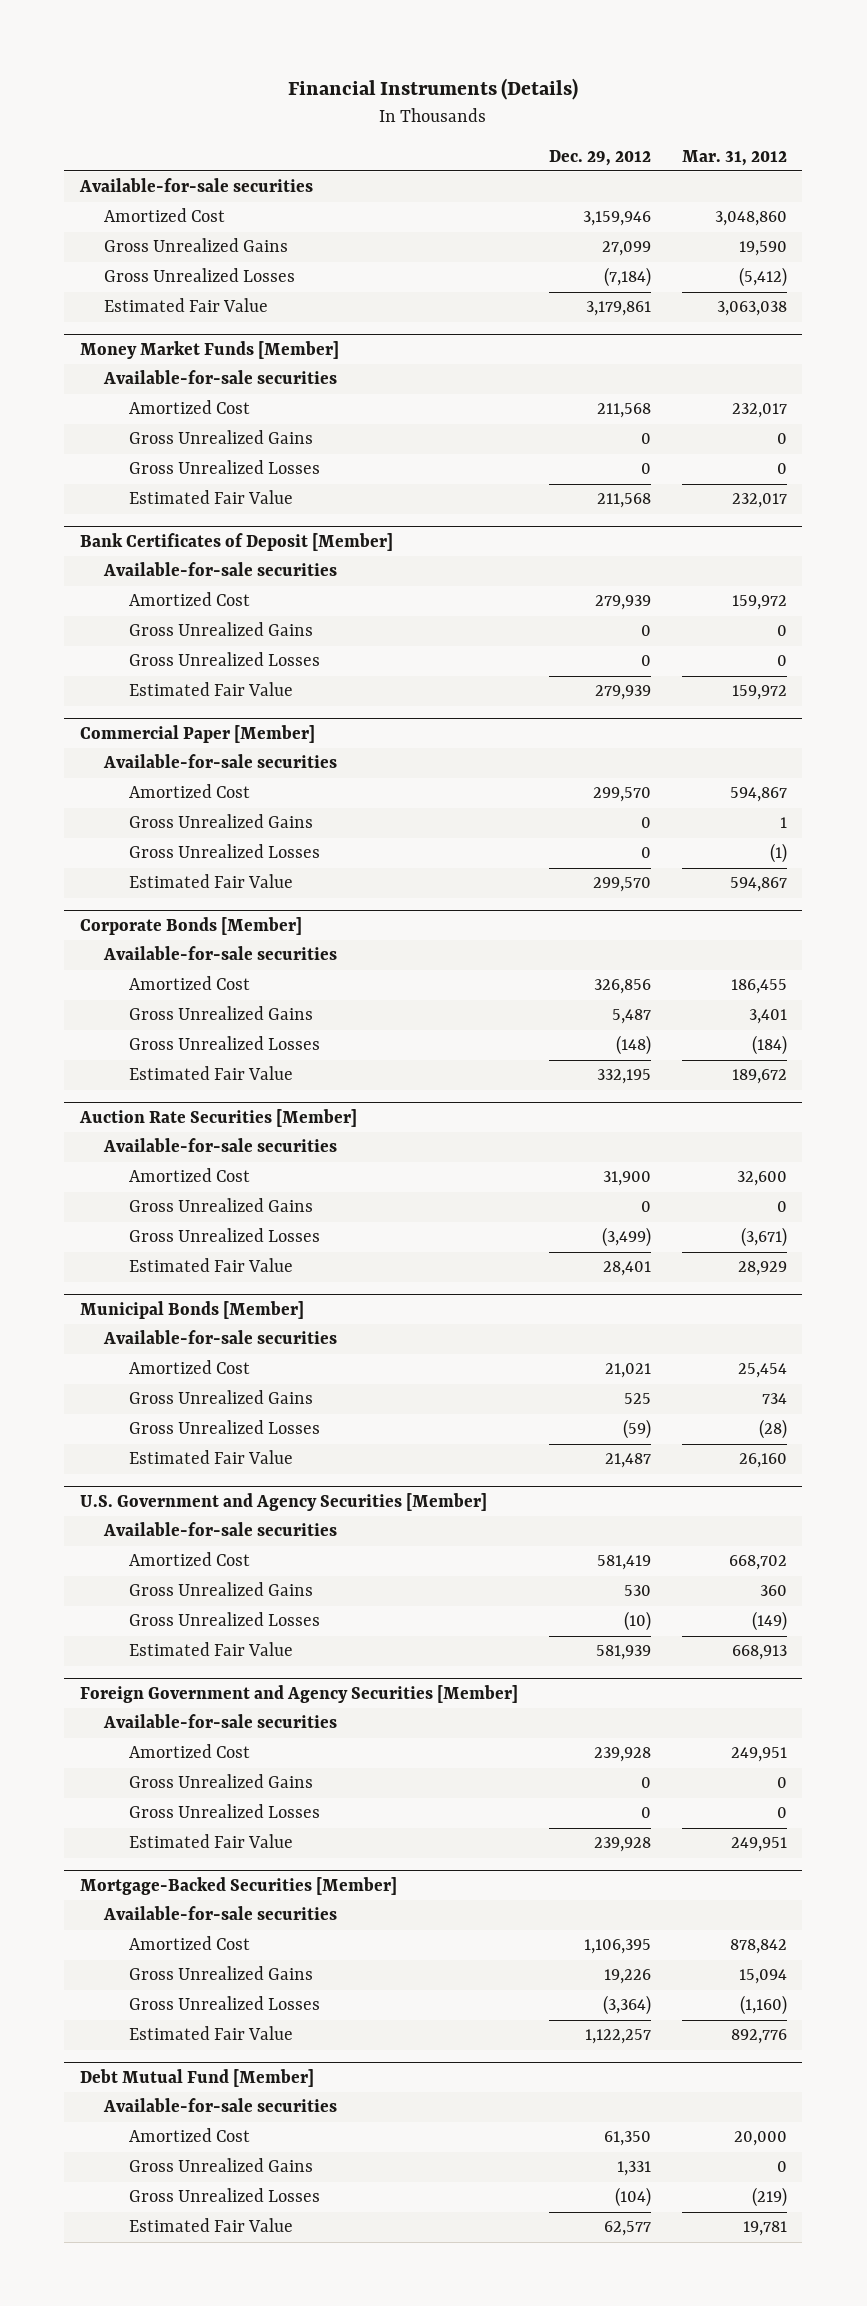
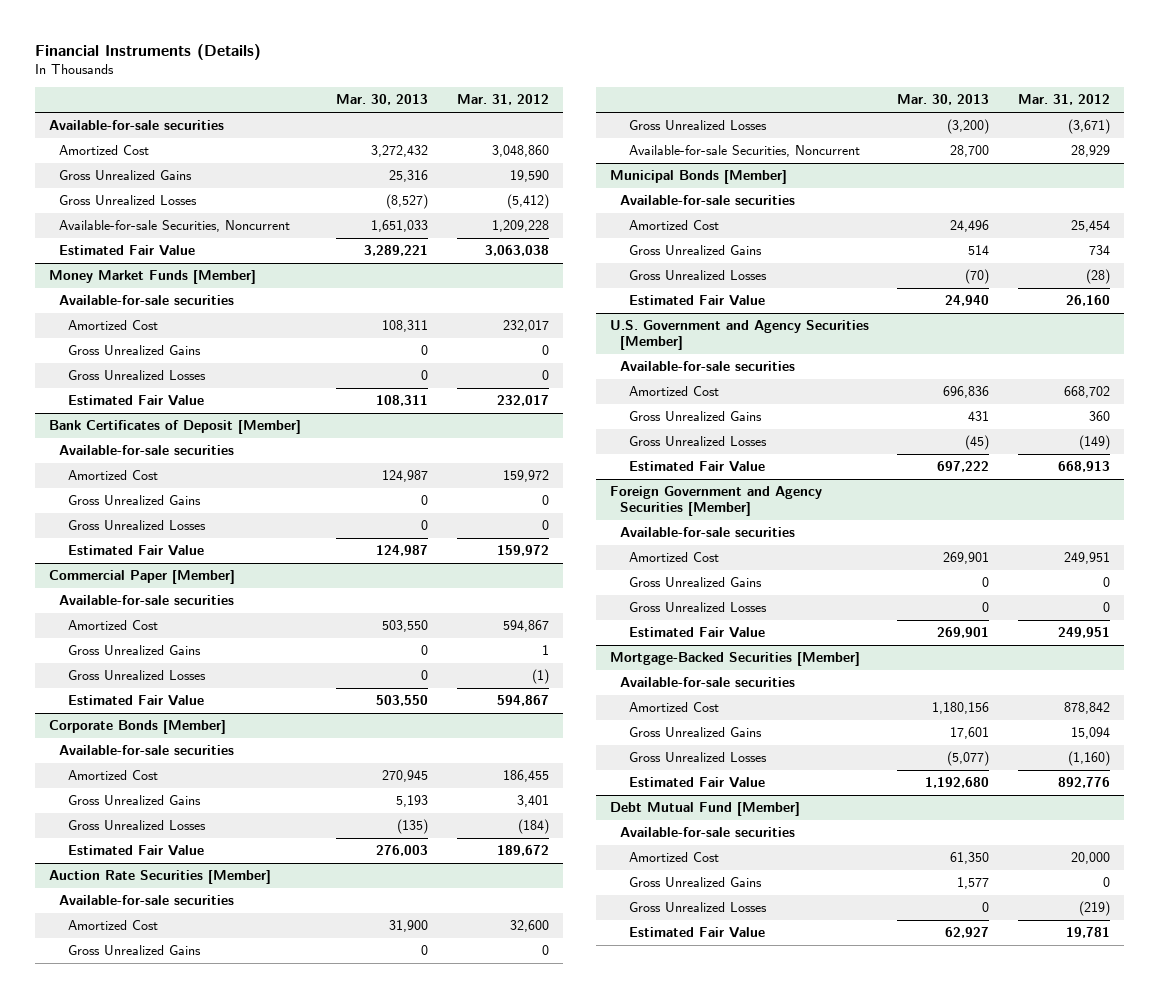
[548,149,651,166] Dec. 29, 2012 -> none
none -> [336,94,429,106] Mar. 30, 2013
none -> [58,220,290,233] Available-for-sale Securities, Noncurrent
[128,1258,293,1273] Estimated Fair Value -> [628,145,860,158] Available-for-sale Securities, Noncurrent

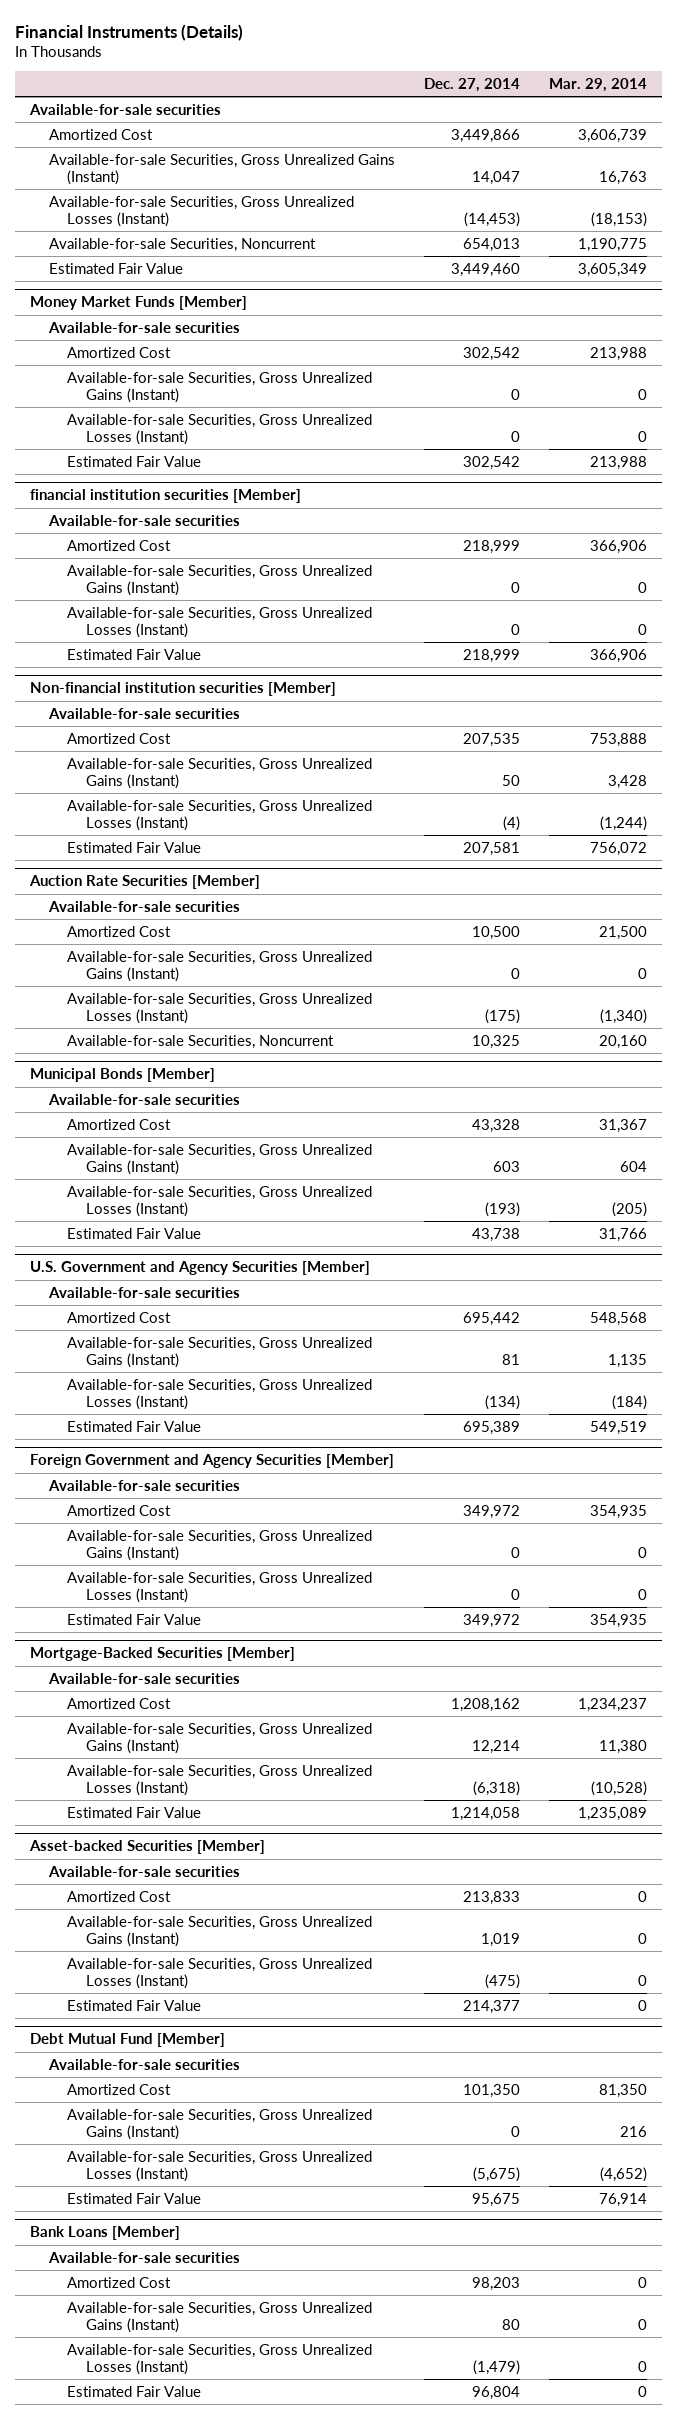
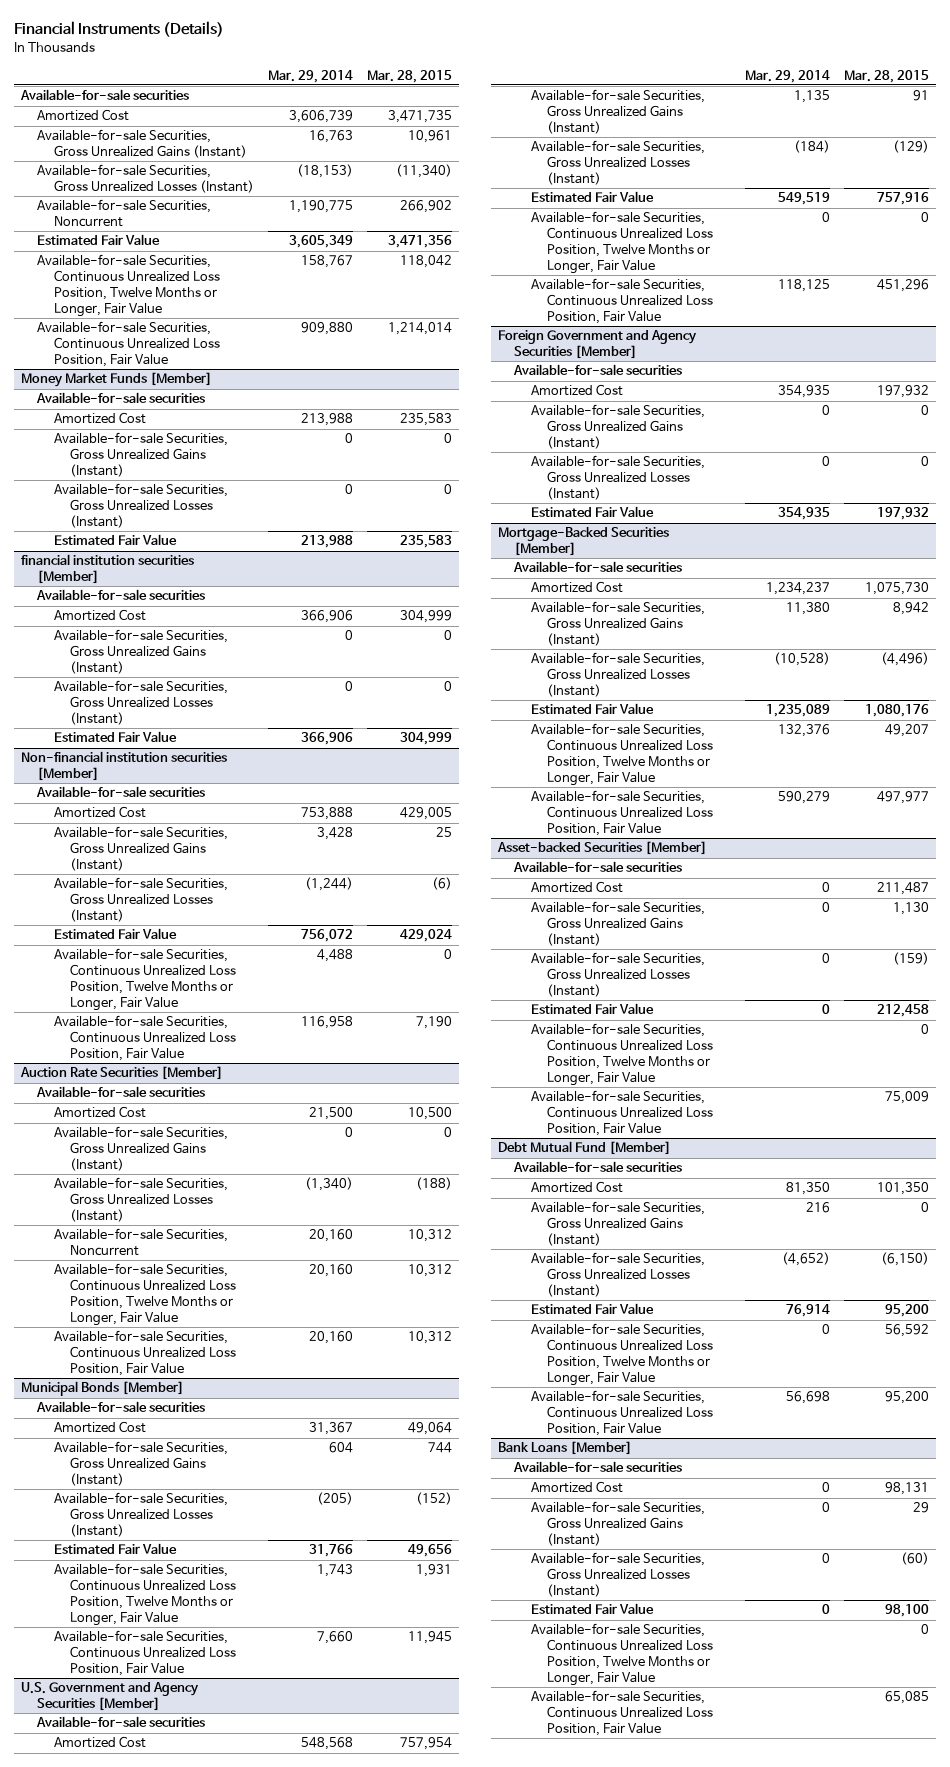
[423,77,520,92] Dec. 27, 2014 -> none
none -> [366,69,452,83] Mar. 28, 2015
none -> [37,254,220,317] Available-for-sale Securities, Continuous Unrealized Loss Position, Twelve Months or Longer, Fair Value
none -> [37,321,220,367] Available-for-sale Securities, Continuous Unrealized Loss Position, Fair Value
none -> [53,948,236,1011] Available-for-sale Securities, Continuous Unrealized Loss Position, Twelve Months or Longer, Fair Value
none -> [53,1015,236,1061] Available-for-sale Securities, Continuous Unrealized Loss Position, Fair Value
none -> [53,1263,236,1326] Available-for-sale Securities, Continuous Unrealized Loss Position, Twelve Months or Longer, Fair Value
none -> [53,1330,236,1376] Available-for-sale Securities, Continuous Unrealized Loss Position, Fair Value
none -> [53,1563,236,1626] Available-for-sale Securities, Continuous Unrealized Loss Position, Twelve Months or Longer, Fair Value
none -> [53,1630,236,1676] Available-for-sale Securities, Continuous Unrealized Loss Position, Fair Value
none -> [530,211,713,274] Available-for-sale Securities, Continuous Unrealized Loss Position, Twelve Months or Longer, Fair Value
none -> [530,278,713,324] Available-for-sale Securities, Continuous Unrealized Loss Position, Fair Value
none -> [530,723,713,786] Available-for-sale Securities, Continuous Unrealized Loss Position, Twelve Months or Longer, Fair Value
none -> [530,790,713,836] Available-for-sale Securities, Continuous Unrealized Loss Position, Fair Value
none -> [530,1023,713,1086] Available-for-sale Securities, Continuous Unrealized Loss Position, Twelve Months or Longer, Fair Value
none -> [530,1090,713,1136] Available-for-sale Securities, Continuous Unrealized Loss Position, Fair Value
none -> [530,1323,713,1386] Available-for-sale Securities, Continuous Unrealized Loss Position, Twelve Months or Longer, Fair Value
none -> [530,1390,713,1436] Available-for-sale Securities, Continuous Unrealized Loss Position, Fair Value
none -> [530,1623,713,1686] Available-for-sale Securities, Continuous Unrealized Loss Position, Twelve Months or Longer, Fair Value
none -> [530,1690,713,1736] Available-for-sale Securities, Continuous Unrealized Loss Position, Fair Value

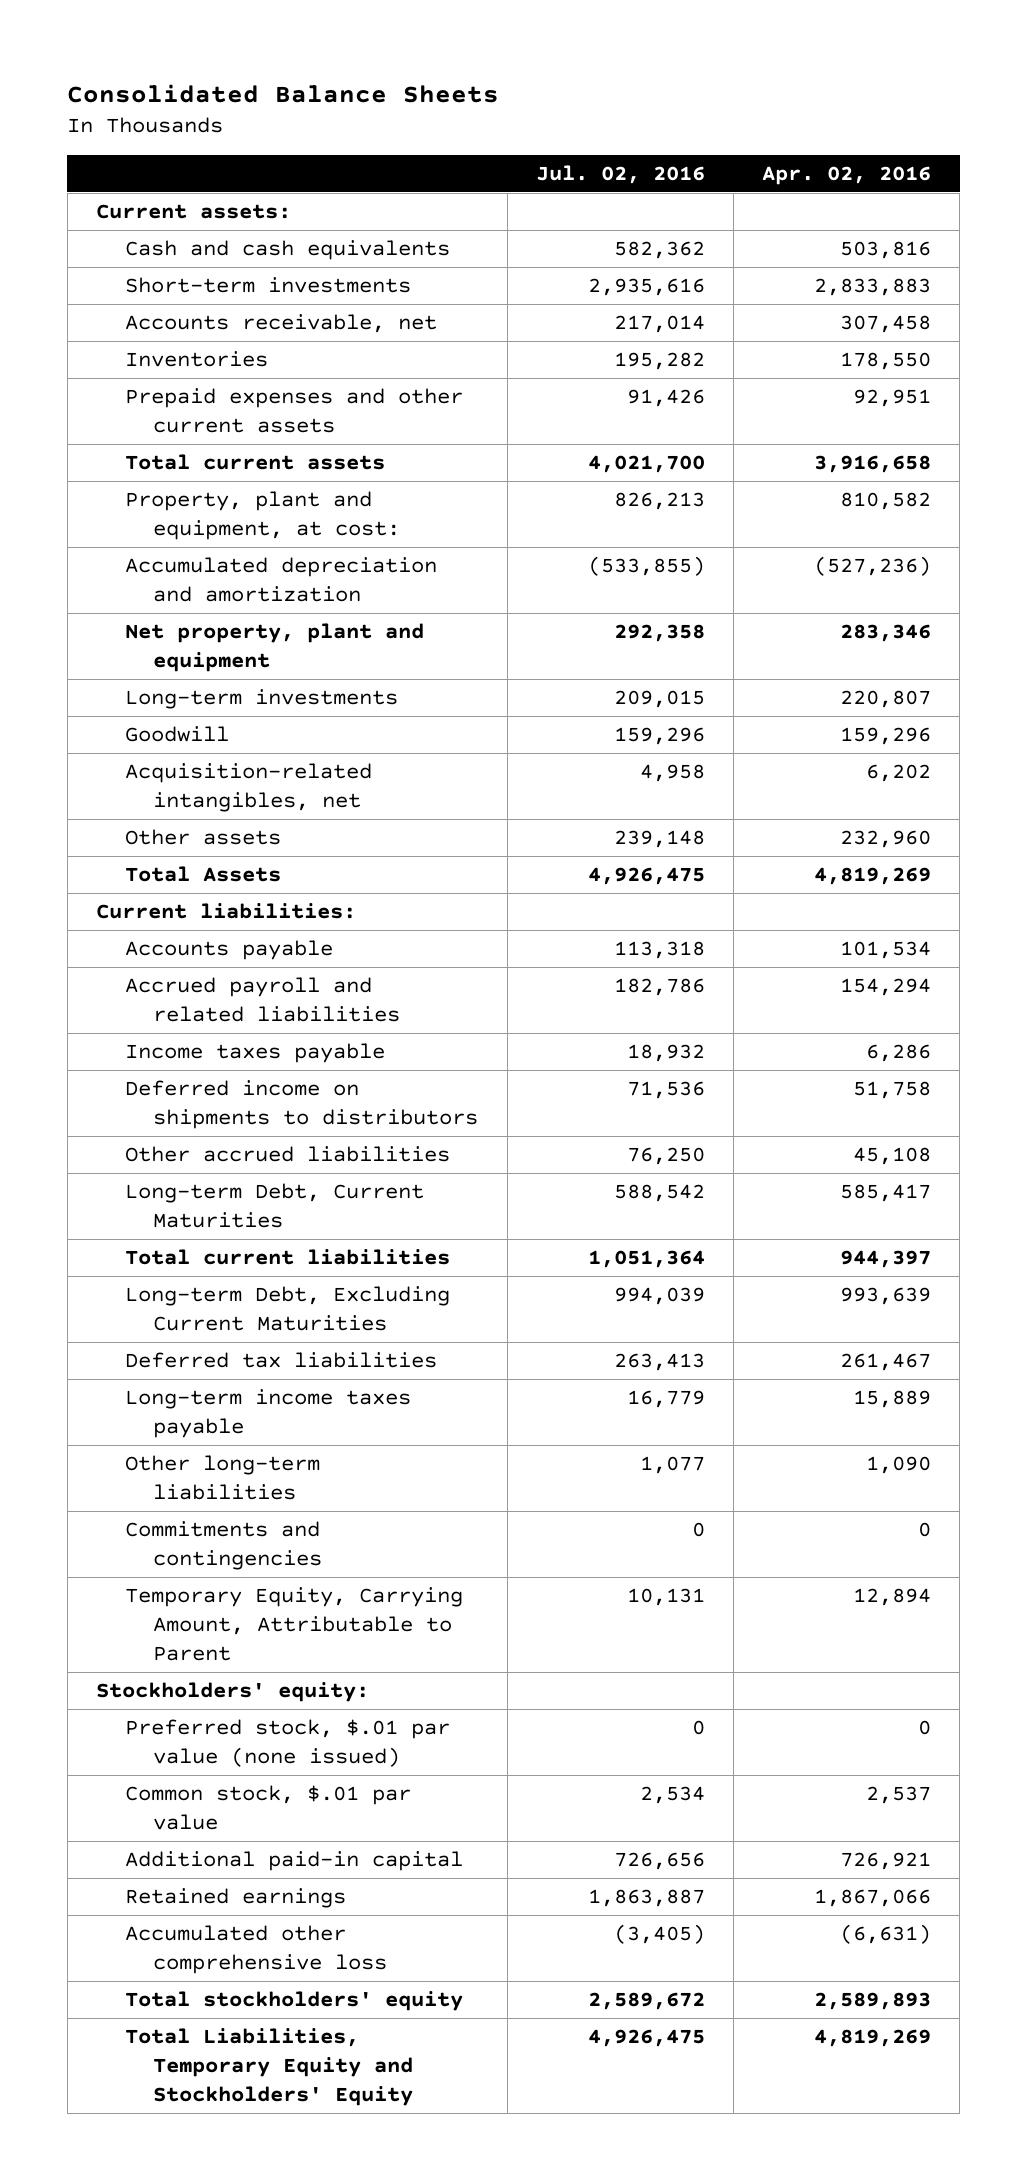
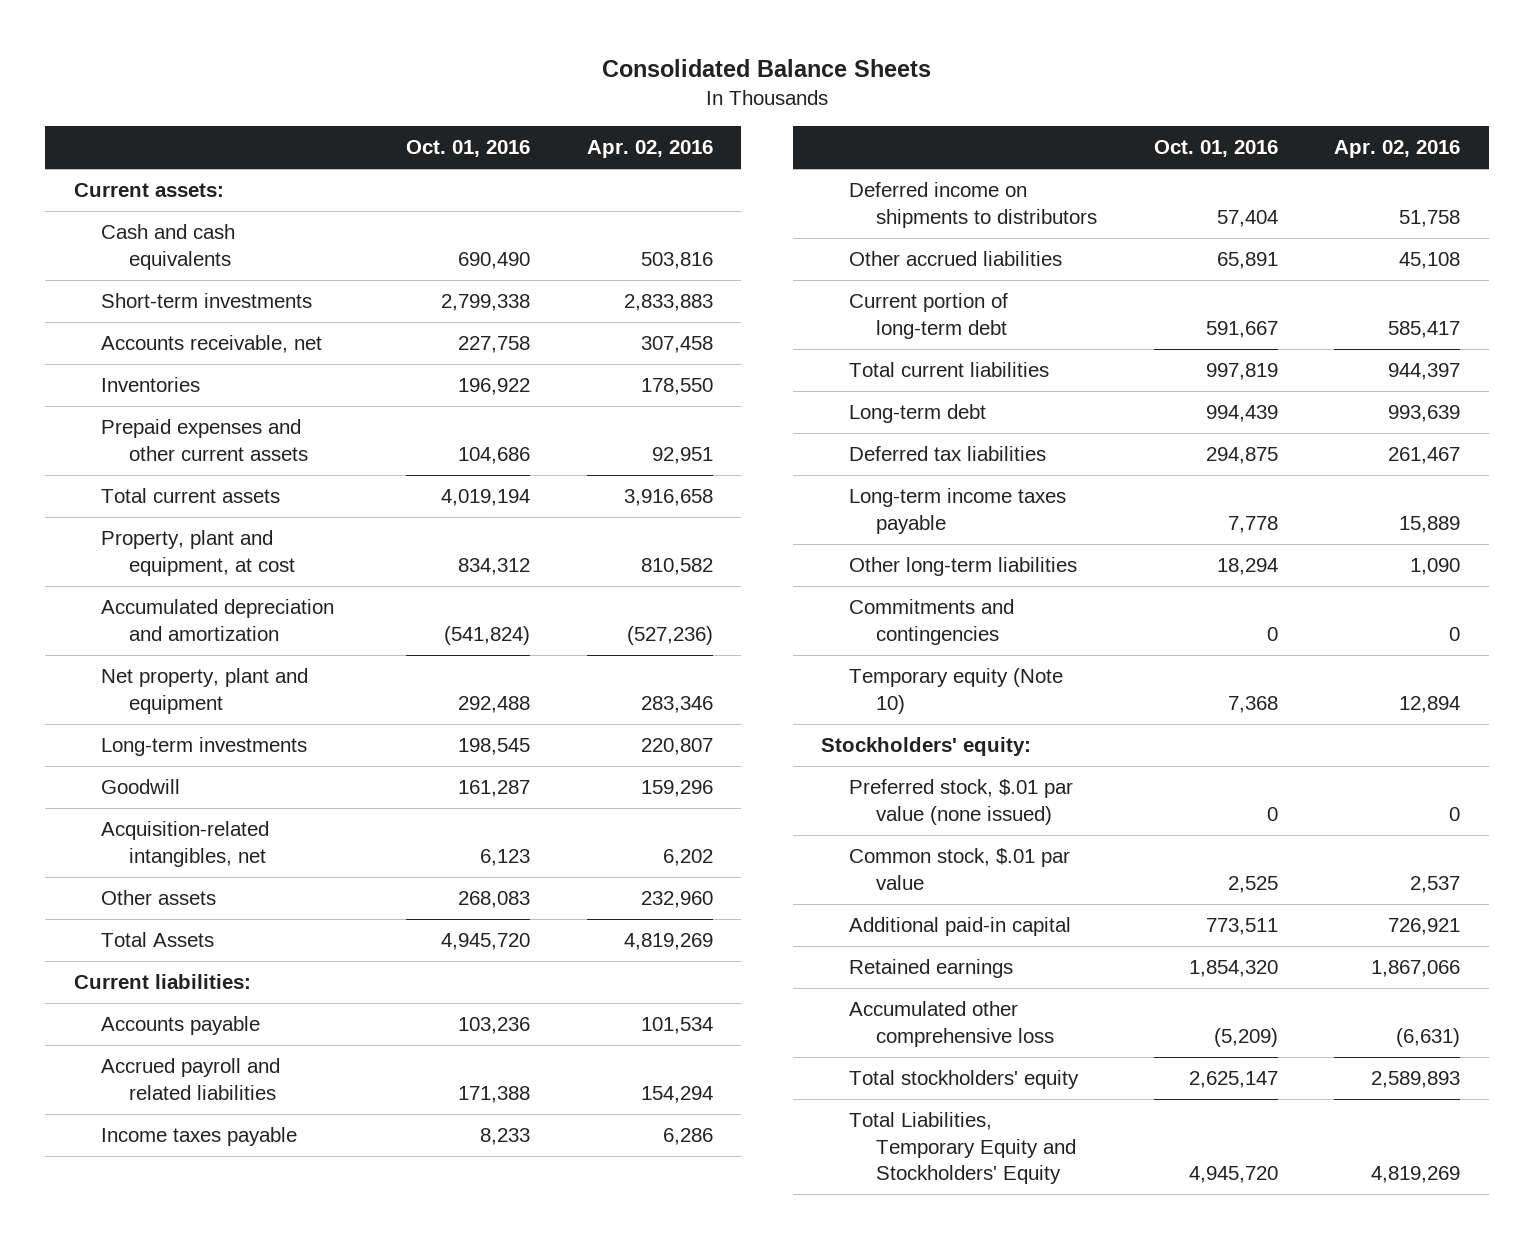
[535,164,705,184] Jul. 02, 2016 -> none
none -> [406,140,531,158] Oct. 01, 2016
[124,491,401,541] Property, plant and equipment, at cost: -> [101,530,295,576] Property, plant and equipment, at cost
[124,1183,424,1229] Long-term Debt, Current Maturities -> [848,293,1008,339] Current portion of long-term debt
[124,1286,450,1332] Long-term Debt, Excluding Current Maturities -> [848,404,986,424] Long-term debt
[124,1587,463,1662] Temporary Equity, Carrying Amount, Attributable to Parent -> [848,668,1063,714] Temporary equity (Note 10)

